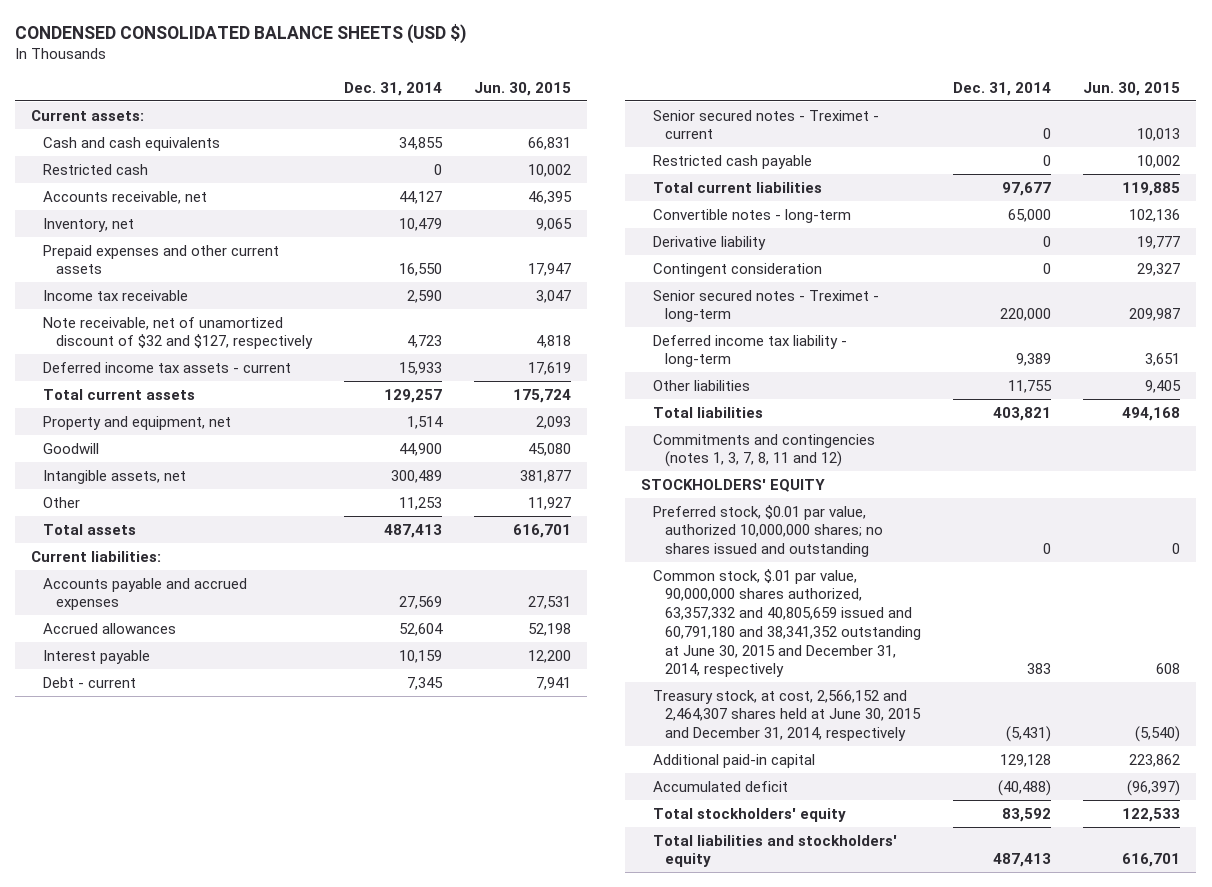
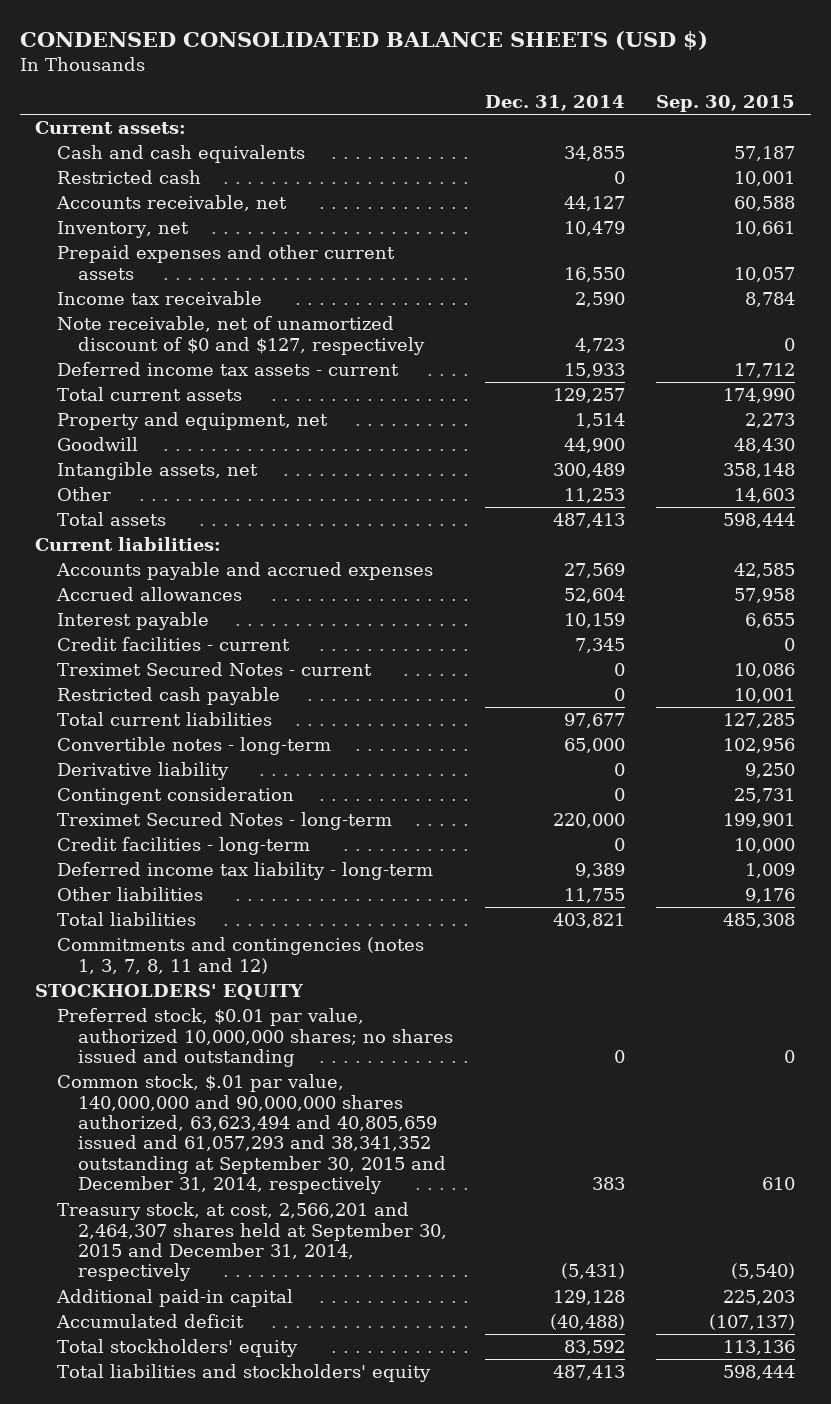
[473,81,571,96] Jun. 30, 2015 -> none
none -> [656,95,796,113] Sep. 30, 2015
[43,316,313,350] Note receivable, net of unamortized discount of $32 and $127, respectively -> [56,316,426,355] Note receivable, net of unamortized discount of $0 and $127, respectively
[43,676,137,688] Debt - current -> [56,637,290,652] Credit facilities - current
[652,109,879,140] Senior secured notes - Treximet - current -> [56,662,372,677] Treximet Secured Notes - current
[652,289,879,323] Senior secured notes - Treximet - long-term -> [56,812,392,831] Treximet Secured Notes - long-term
none -> [56,837,310,856] Credit facilities - long-term
[652,568,921,678] Common stock, $.01 par value, 90,000,000 shares authorized, 63,357,332 and 40,805,659 issued and 60,791,180 and 38,341,352 outstanding at June 30, 2015 and December 31, 2014, respectively -> [56,1074,447,1195] Common stock, $.01 par value, 140,000,000 and 90,000,000 shares authorized, 63,623,494 and 40,805,659 issued and 61,057,293 and 38,341,352 outstanding at September 30, 2015 and December 31, 2014, respectively
[652,689,921,742] Treasury stock, at cost, 2,566,152 and 2,464,307 shares held at June 30, 2015 and December 31, 2014, respectively -> [56,1202,448,1282] Treasury stock, at cost, 2,566,201 and 2,464,307 shares held at September 30, 2015 and December 31, 2014, respectively

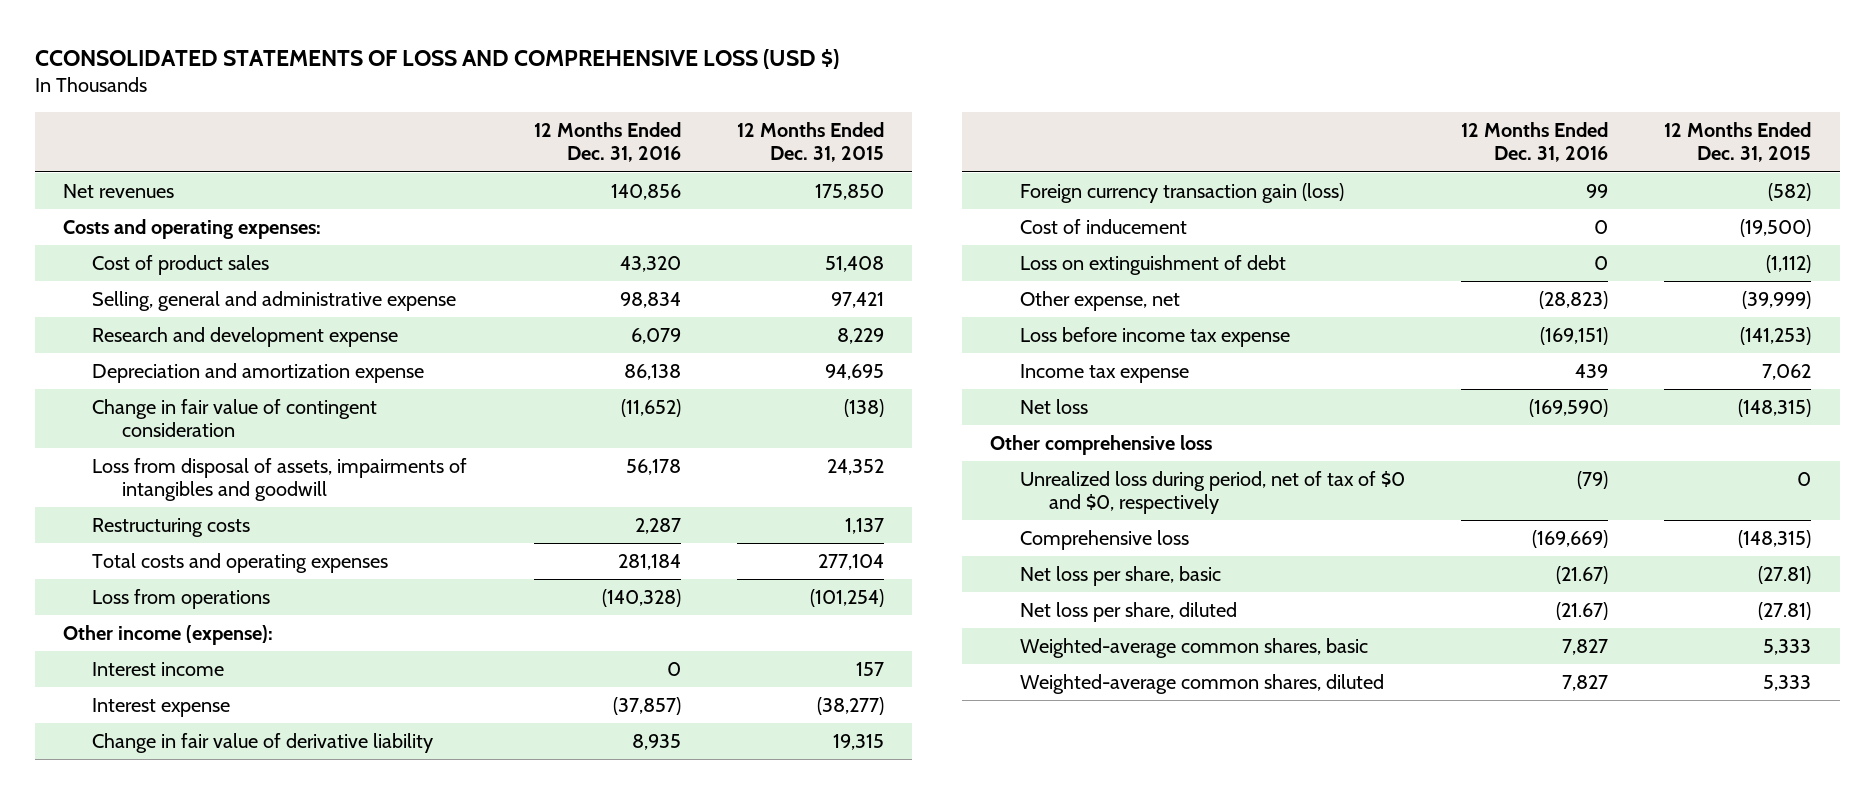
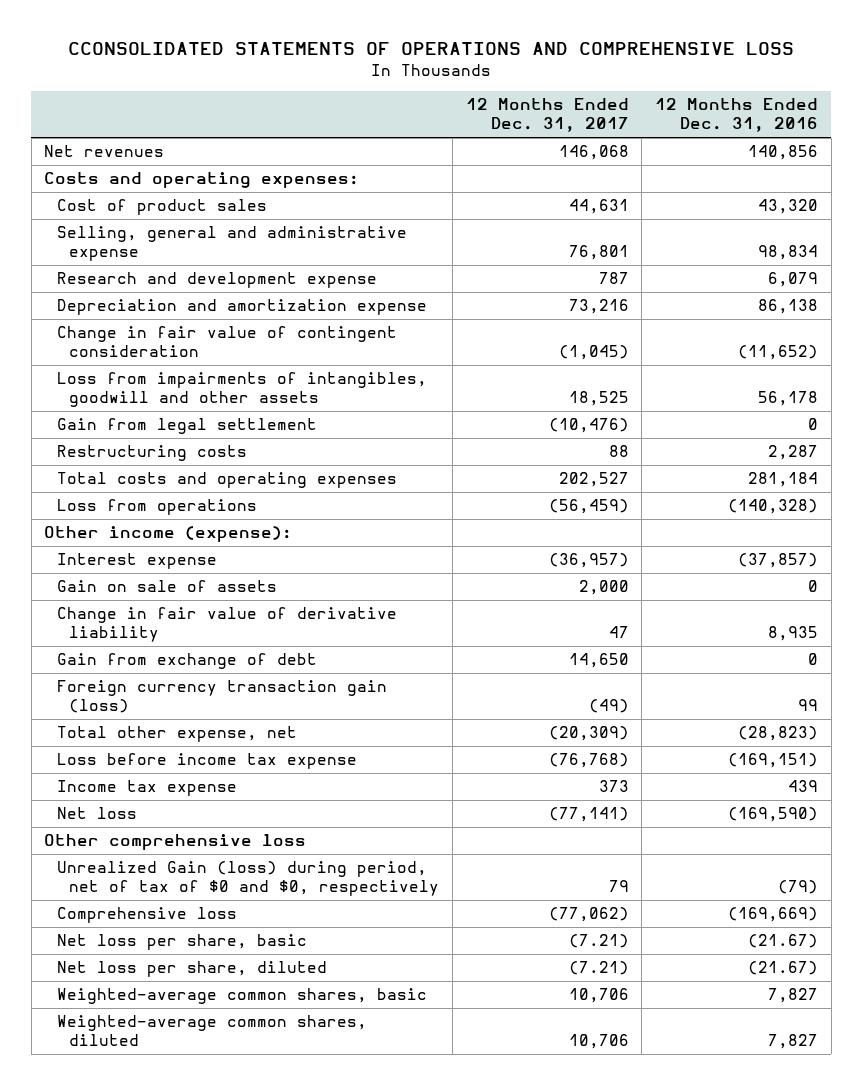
[34,48,839,69] CCONSOLIDATED STATEMENTS OF LOSS AND COMPREHENSIVE LOSS (USD $) -> [68,41,795,55] CCONSOLIDATED STATEMENTS OF OPERATIONS AND COMPREHENSIVE LOSS
[737,122,885,163] 12 Months Ended Dec. 31, 2015 -> none
none -> [465,98,629,133] 12 Months Ended Dec. 31, 2017
[92,458,468,502] Loss from disposal of assets, impairments of intangibles and goodwill -> [56,372,427,408] Loss from impairments of intangibles, goodwill and other assets
none -> [56,418,317,435] Gain from legal settlement
[92,662,225,677] Interest income -> none
none -> [56,580,277,593] Gain on sale of assets
none -> [56,653,317,670] Gain from exchange of debt
[1019,219,1187,235] Cost of inducement -> none
[1019,255,1286,276] Loss on extinguishment of debt -> none
[1019,291,1180,312] Other expense, net -> [56,726,297,743] Total other expense, net
[1019,471,1405,515] Unrealized loss during period, net of tax of $0 and $0, respectively -> [56,861,440,897] Unrealized Gain (loss) during period, net of tax of $0 and $0, respectively

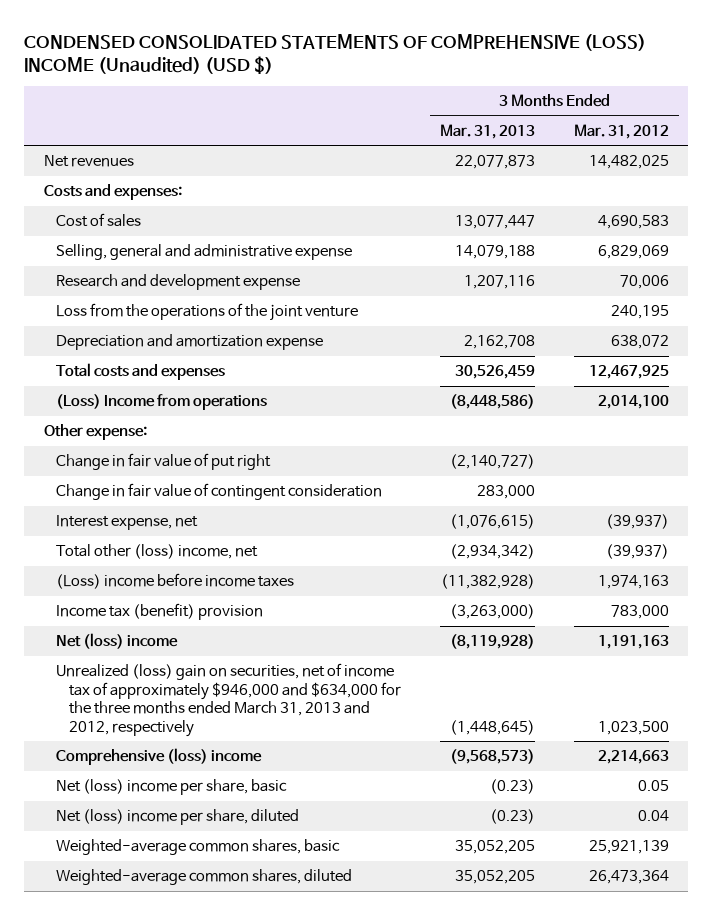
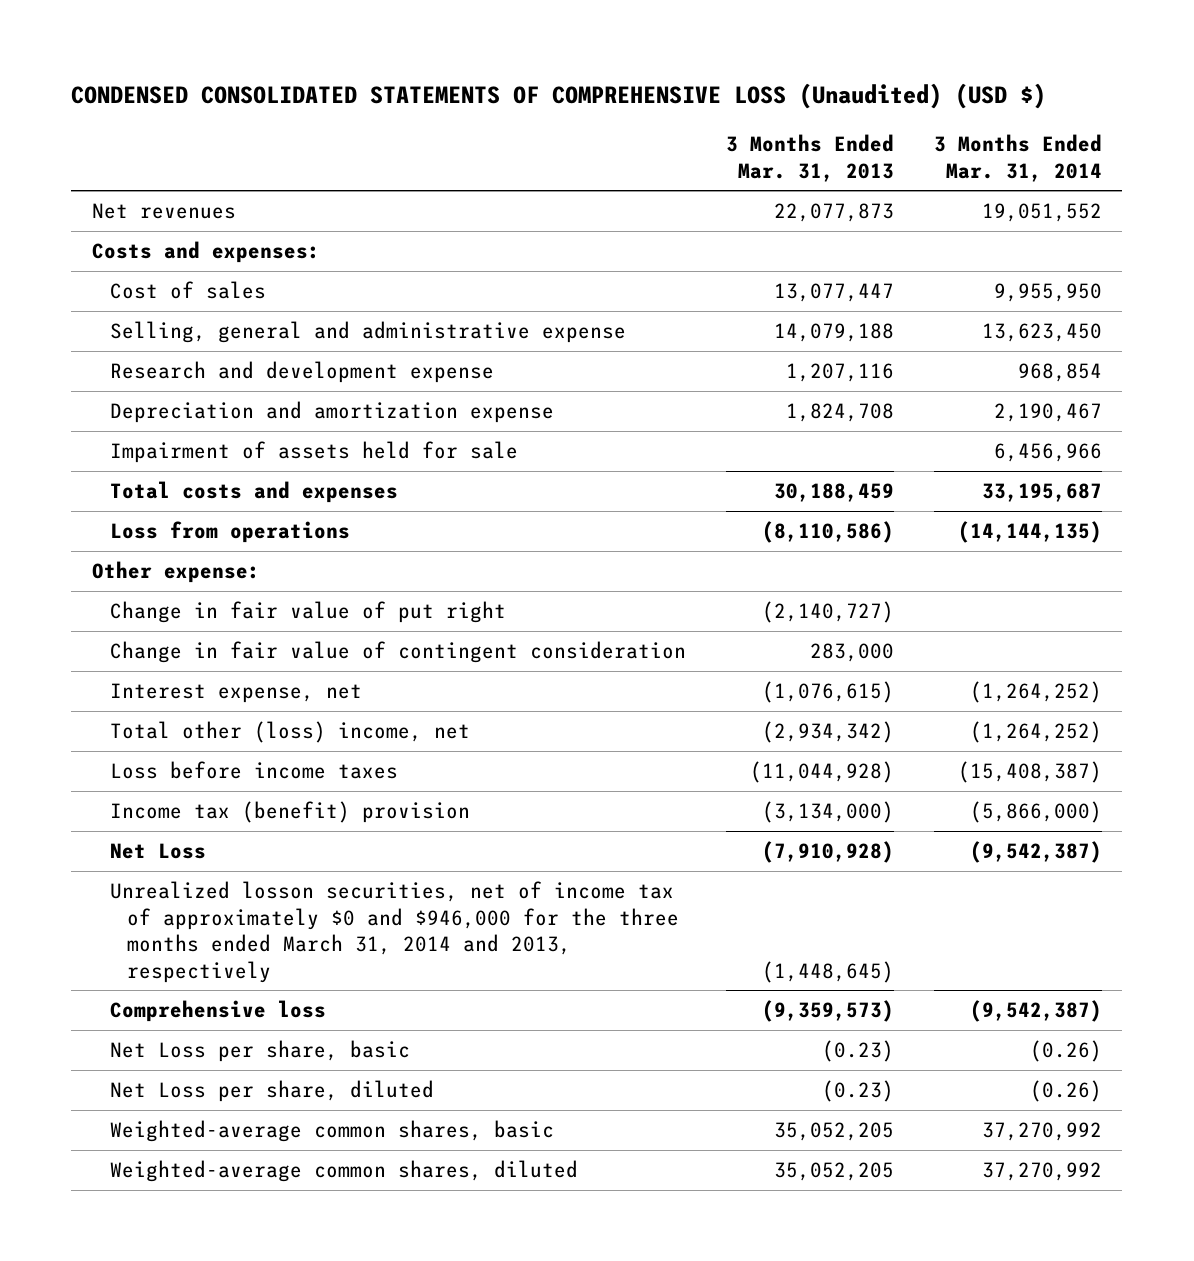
[24,33,647,74] CONDENSED CONSOLIDATED STATEMENTS OF COMPREHENSIVE (LOSS) INCOME (Unaudited) (USD $) -> [71,83,1047,110] CONDENSED CONSOLIDATED STATEMENTS OF COMPREHENSIVE LOSS (Unaudited) (USD $)
[573,123,669,139] Mar. 31, 2012 -> none
none -> [934,134,1103,182] 3 Months Ended Mar. 31, 2014
[56,303,359,322] Loss from the operations of the joint venture -> none
[464,335,536,350] 2,162,708 -> [785,403,894,423] 1,824,708
none -> [109,441,518,464] Impairment of assets held for sale
[455,365,536,380] 30,526,459 -> [773,483,894,503] 30,188,459
[56,394,268,411] (Loss) Income from operations -> [109,521,350,544] Loss from operations
[450,394,536,410] (8,448,586) -> [761,521,894,544] (8,110,586)
[56,573,295,590] (Loss) income before income taxes -> [109,761,398,780] Loss before income taxes
[441,574,536,590] (11,382,928) -> [749,761,894,784] (11,044,928)
[450,604,536,620] (3,263,000) -> [761,801,894,824] (3,134,000)
[56,633,179,650] Net (loss) income -> [109,843,206,860] Net Loss
[450,634,536,650] (8,119,928) -> [761,841,894,864] (7,910,928)
[56,663,402,737] Unrealized (loss) gain on securities, net of income tax of approximately $946,000 and $634,000 for the three months ended March 31, 2013 and 2012, respectively -> [109,881,680,983] Unrealized losson securities, net of income tax of approximately $0 and $946,000 for the three months ended March 31, 2014 and 2013, respectively
[56,748,263,766] Comprehensive (loss) income -> [109,1000,326,1023] Comprehensive loss
[450,749,536,765] (9,568,573) -> [761,1000,894,1023] (9,359,573)
[56,779,288,796] Net (loss) income per share, basic -> [109,1040,410,1063] Net Loss per share, basic
[56,809,300,826] Net (loss) income per share, diluted -> [109,1080,434,1103] Net Loss per share, diluted

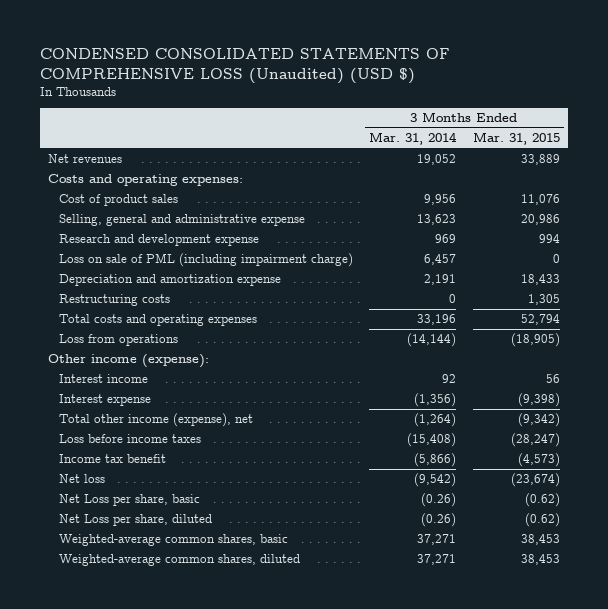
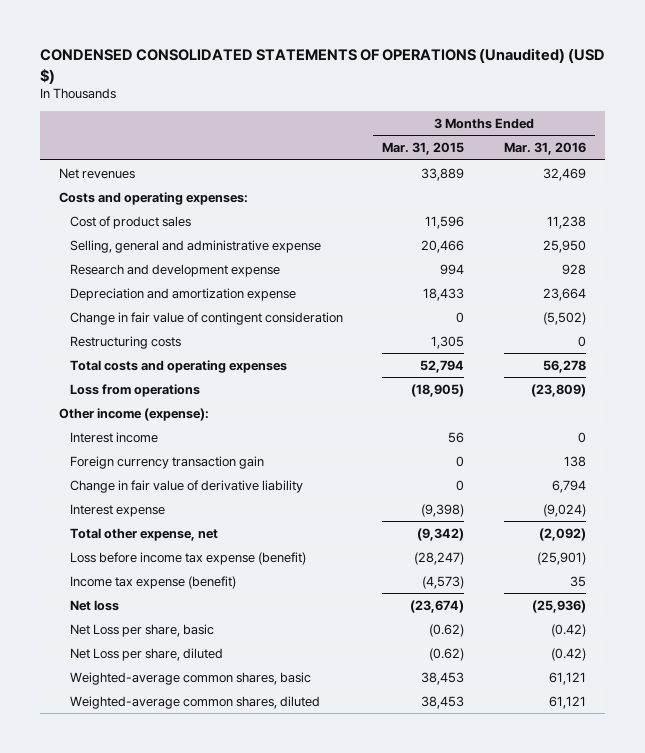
[39,48,450,84] CONDENSED CONSOLIDATED STATEMENTS OF COMPREHENSIVE LOSS (Unaudited) (USD $) -> [39,48,605,84] CONDENSED CONSOLIDATED STATEMENTS OF OPERATIONS (Unaudited) (USD $)
[369,132,458,146] Mar. 31, 2014 -> none
none -> [503,142,586,156] Mar. 31, 2016
[520,194,560,206] 11,076 -> [425,215,465,229] 11,596
[520,214,560,226] 20,986 -> [421,239,465,253] 20,466
[58,253,353,268] Loss on sale of PML (including impairment charge) -> none
none -> [70,311,344,325] Change in fair value of contingent consideration
none -> [70,455,265,469] Foreign currency transaction gain
none -> [70,479,304,493] Change in fair value of derivative liability
[58,413,253,428] Total other income (expense), net -> [70,527,219,541] Total other expense, net
[58,434,201,444] Loss before income taxes -> [70,551,307,565] Loss before income tax expense (benefit)
[58,454,166,464] Income tax benefit -> [70,575,237,589] Income tax expense (benefit)

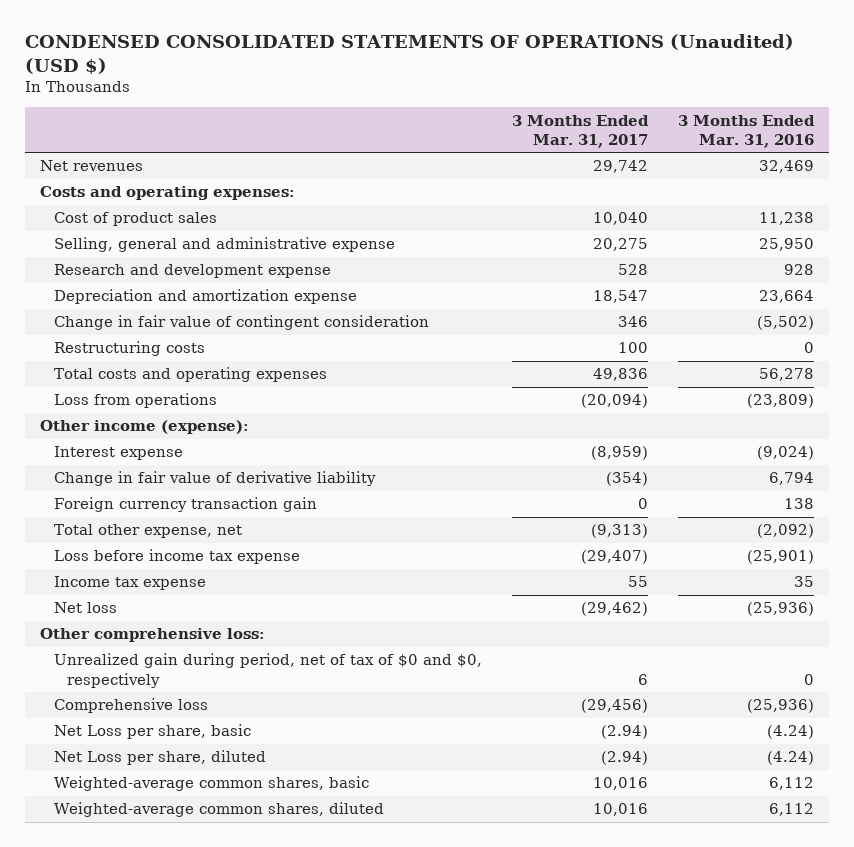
[382,142,465,156] Mar. 31, 2015 -> none
none -> [511,114,649,148] 3 Months Ended Mar. 31, 2017
[70,431,159,443] Interest income -> none
[70,479,304,493] Change in fair value of derivative liability -> [53,471,376,487] Change in fair value of derivative liability
[70,455,265,469] Foreign currency transaction gain -> [53,497,317,513] Foreign currency transaction gain
[70,551,307,565] Loss before income tax expense (benefit) -> [53,549,300,565] Loss before income tax expense
[70,575,237,589] Income tax expense (benefit) -> [53,576,206,591] Income tax expense
none -> [40,628,266,643] Other comprehensive loss:
none -> [53,653,482,688] Unrealized gain during period, net of tax of $0 and $0, respectively
none -> [53,698,208,714] Comprehensive loss
[550,623,586,637] (0.42) -> [766,725,814,740] (4.24)
[550,647,586,661] (0.42) -> [766,751,814,766] (4.24)
[548,671,586,685] 61,121 -> [768,777,814,791] 6,112
[548,695,586,709] 61,121 -> [768,803,814,817] 6,112

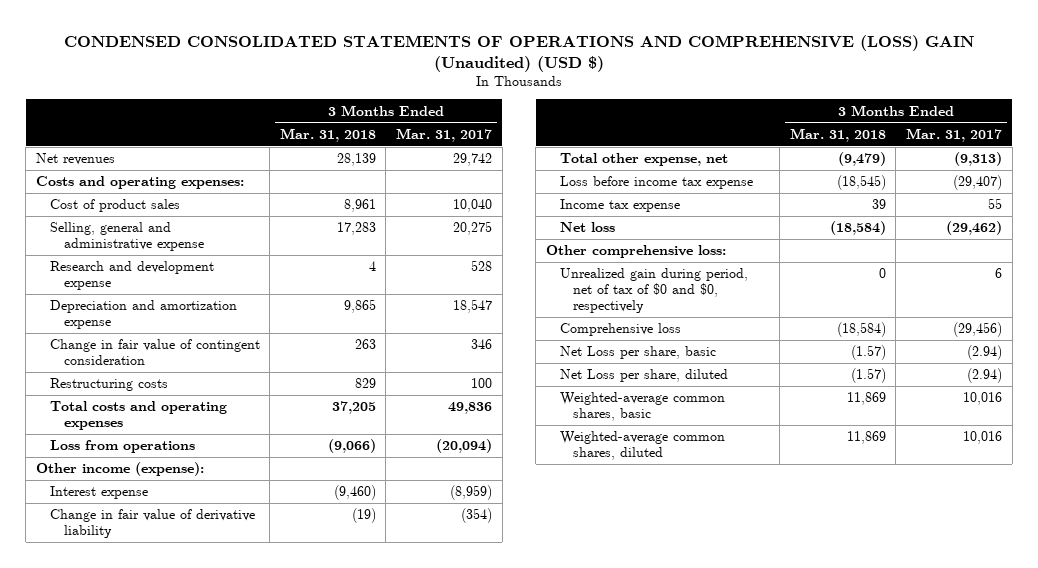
[25,34,795,74] CONDENSED CONSOLIDATED STATEMENTS OF OPERATIONS (Unaudited) (USD $) -> [63,34,974,72] CONDENSED CONSOLIDATED STATEMENTS OF OPERATIONS AND COMPREHENSIVE (LOSS) GAIN (Unaudited) (USD $)
[677,114,815,148] 3 Months Ended Mar. 31, 2016 -> none
none -> [279,127,376,142] Mar. 31, 2018
[53,497,317,513] Foreign currency transaction gain -> none

